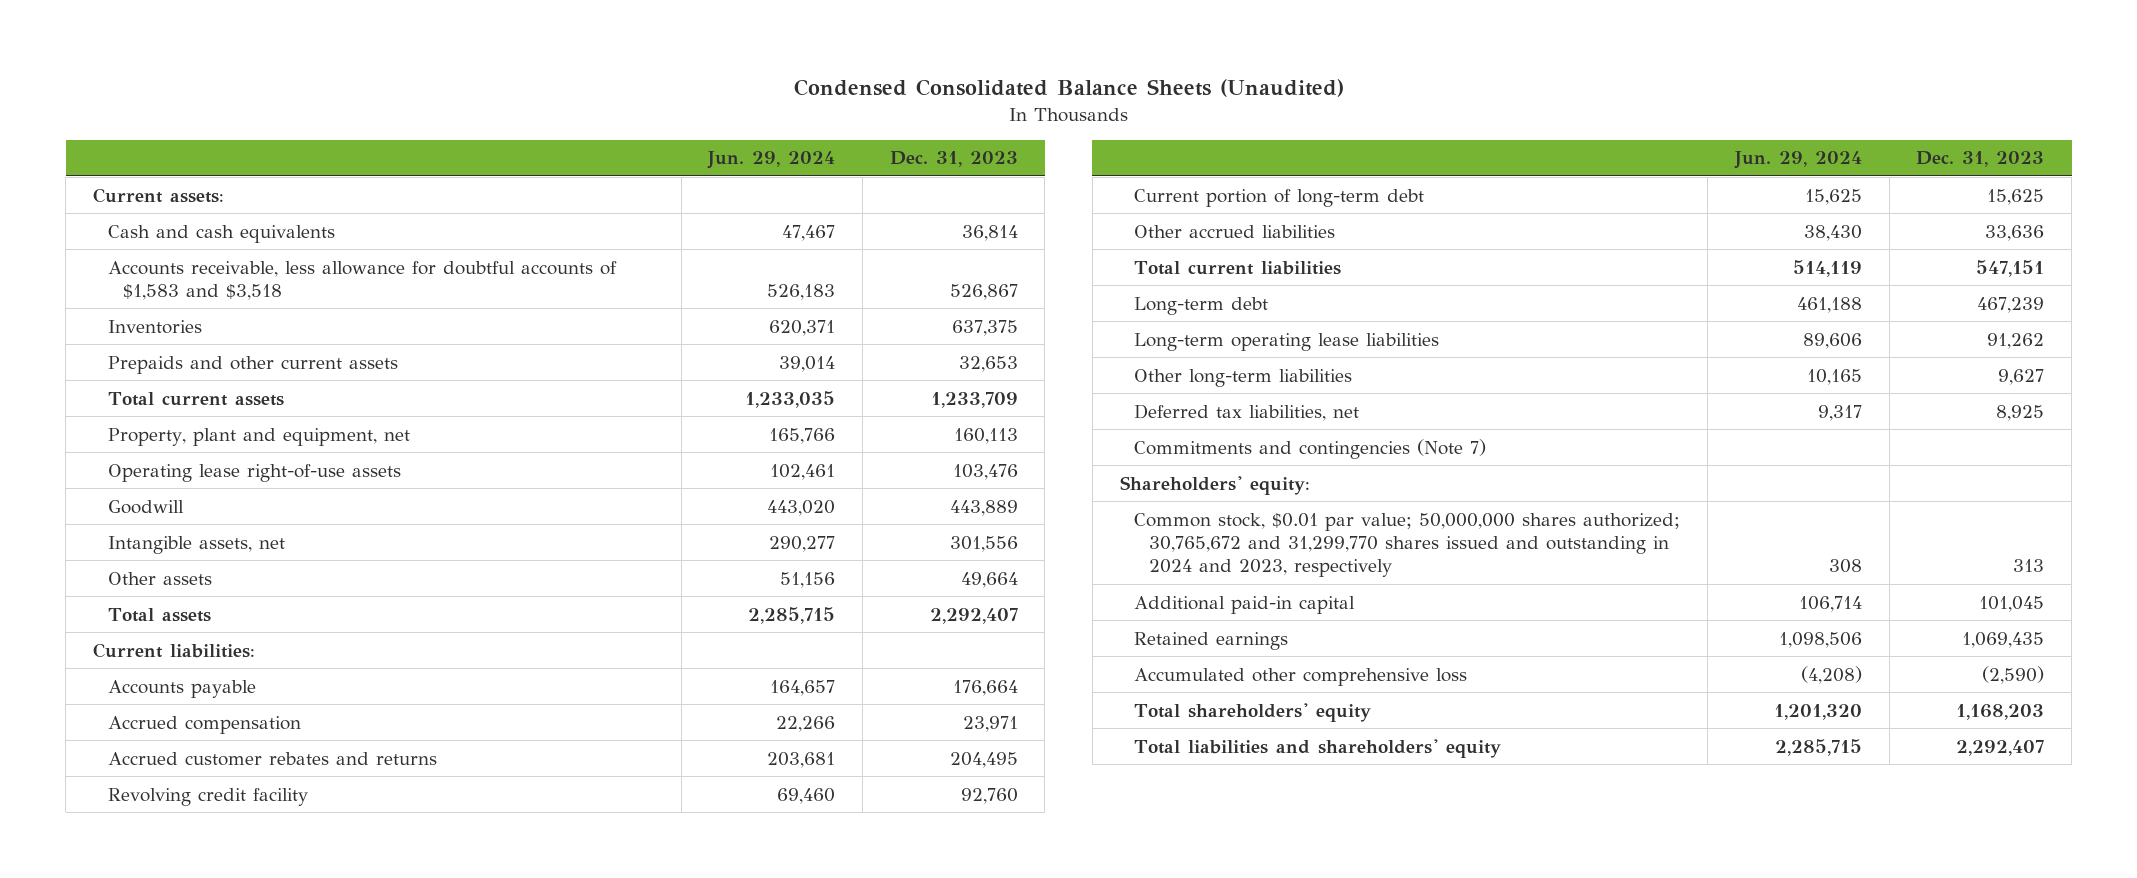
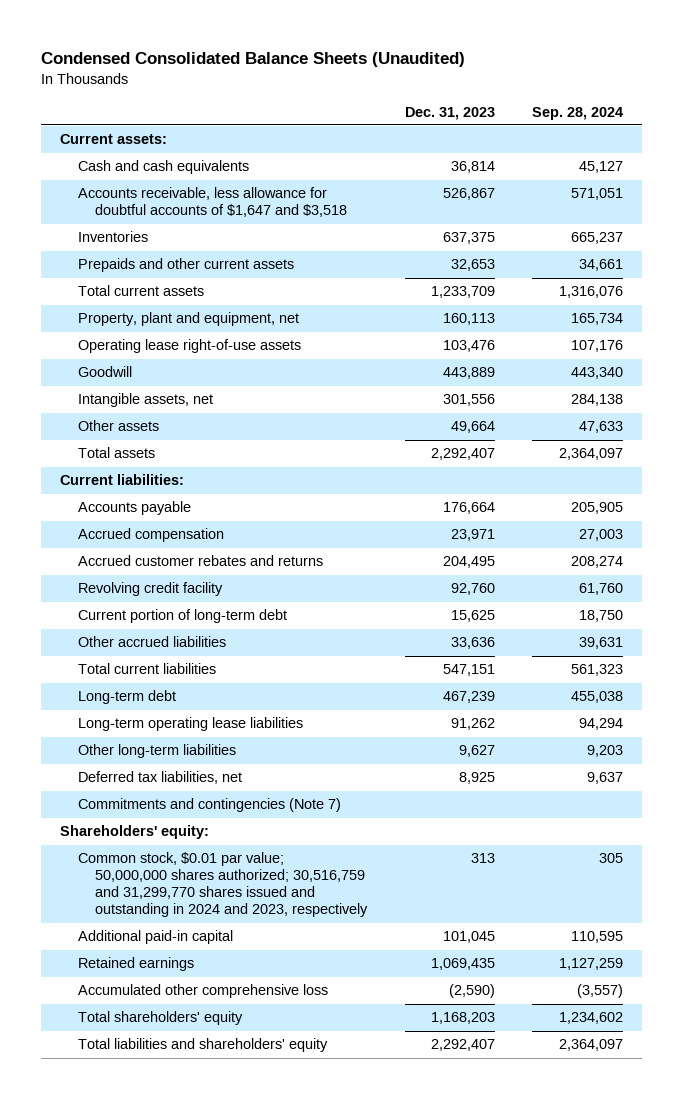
[707,151,836,170] Jun. 29, 2024 -> none
none -> [532,106,624,120] Sep. 28, 2024
[107,260,617,300] Accounts receivable, less allowance for doubtful accounts of $1,583 and $3,518 -> [77,187,348,218] Accounts receivable, less allowance for doubtful accounts of $1,647 and $3,518
[1134,512,1681,578] Common stock, $0.01 par value; 50,000,000 shares authorized; 30,765,672 and 31,299,770 shares issued and outstanding in 2024 and 2023, respectively -> [77,852,369,918] Common stock, $0.01 par value; 50,000,000 shares authorized; 30,516,759 and 31,299,770 shares issued and outstanding in 2024 and 2023, respectively

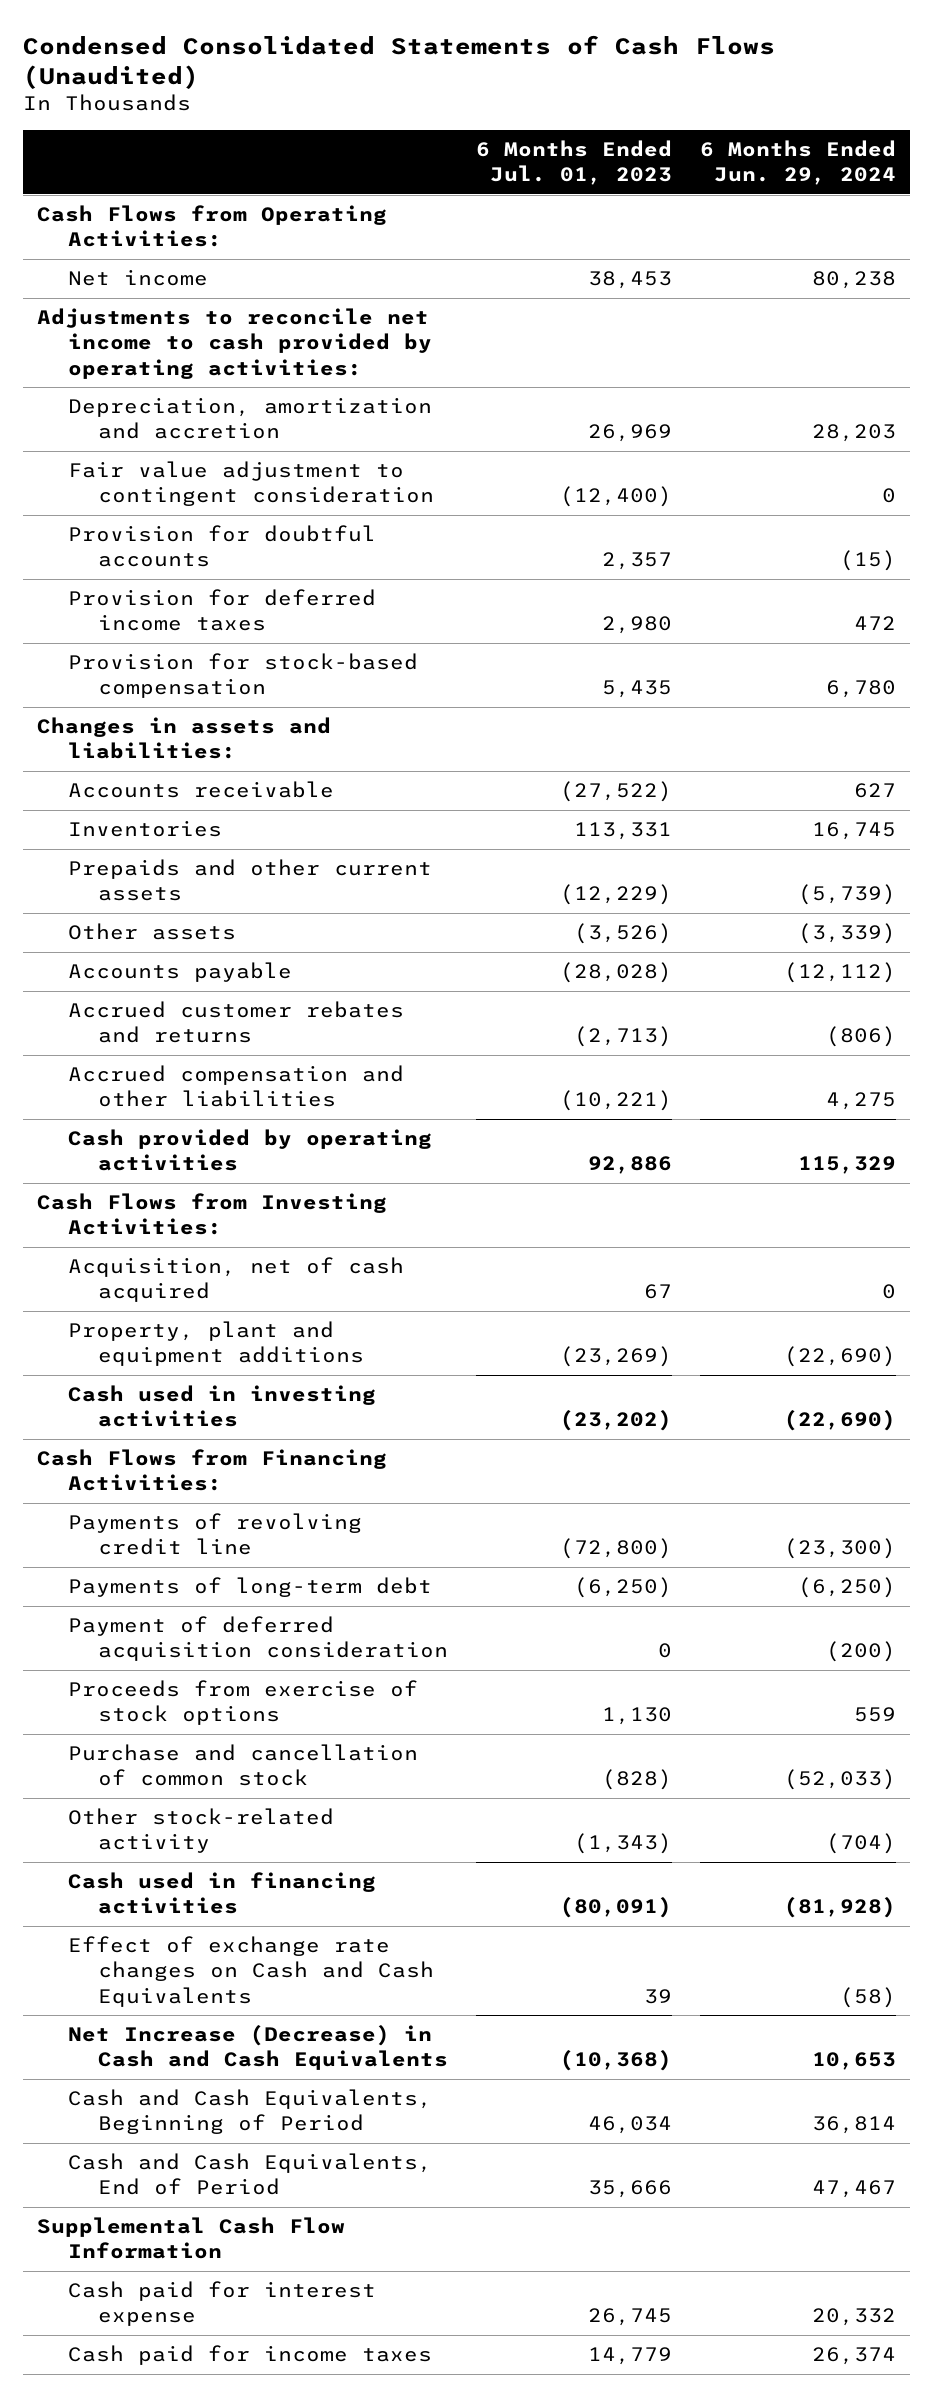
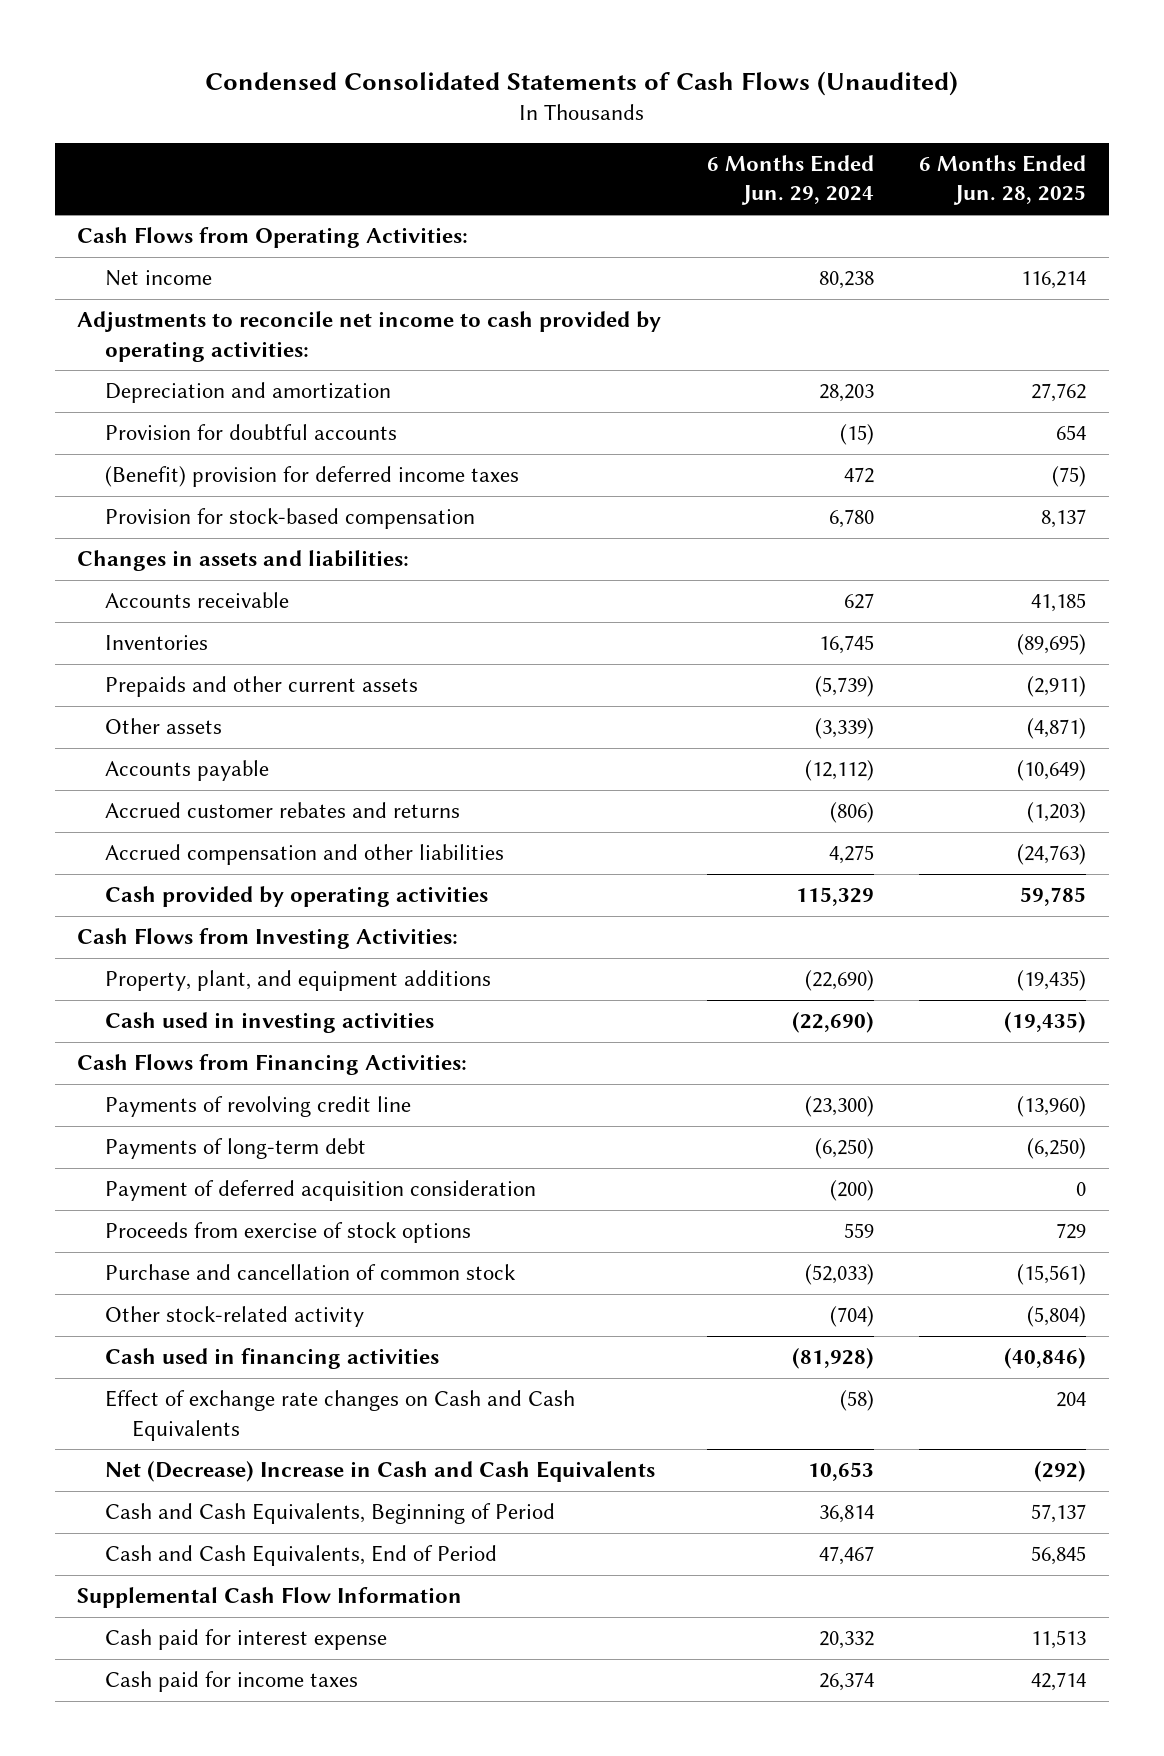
[475,139,672,186] 6 Months Ended Jul. 01, 2023 -> none
none -> [919,155,1087,206] 6 Months Ended Jun. 28, 2025
[67,461,435,507] Fair value adjustment to contingent consideration -> none
[67,397,432,440] Depreciation, amortization and accretion -> [104,382,391,404] Depreciation and amortization
[67,589,376,632] Provision for deferred income taxes -> [104,466,519,488] (Benefit) provision for deferred income taxes
[67,1257,404,1303] Acquisition, net of cash acquired -> none
[67,1321,365,1367] Property, plant and equipment additions -> [104,970,491,992] Property, plant, and equipment additions
[67,2025,449,2071] Net Increase (Decrease) in Cash and Cash Equivalents -> [104,1461,655,1483] Net (Decrease) Increase in Cash and Cash Equivalents

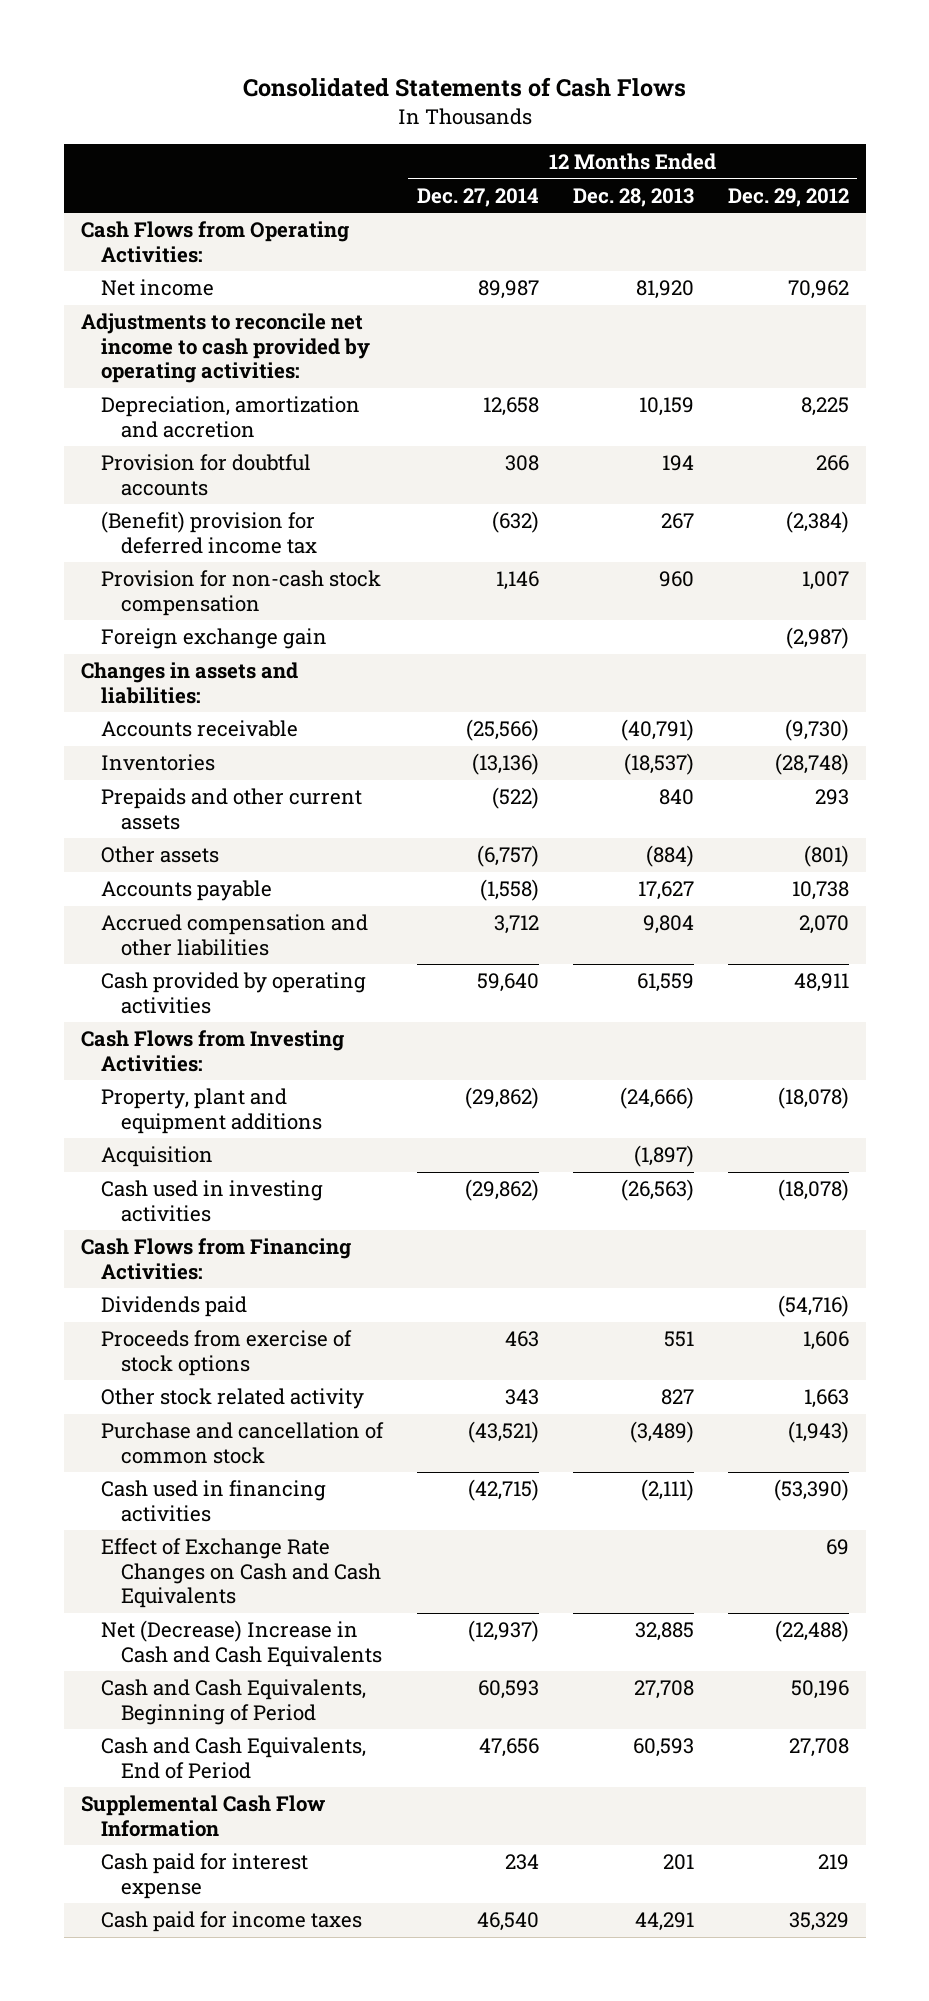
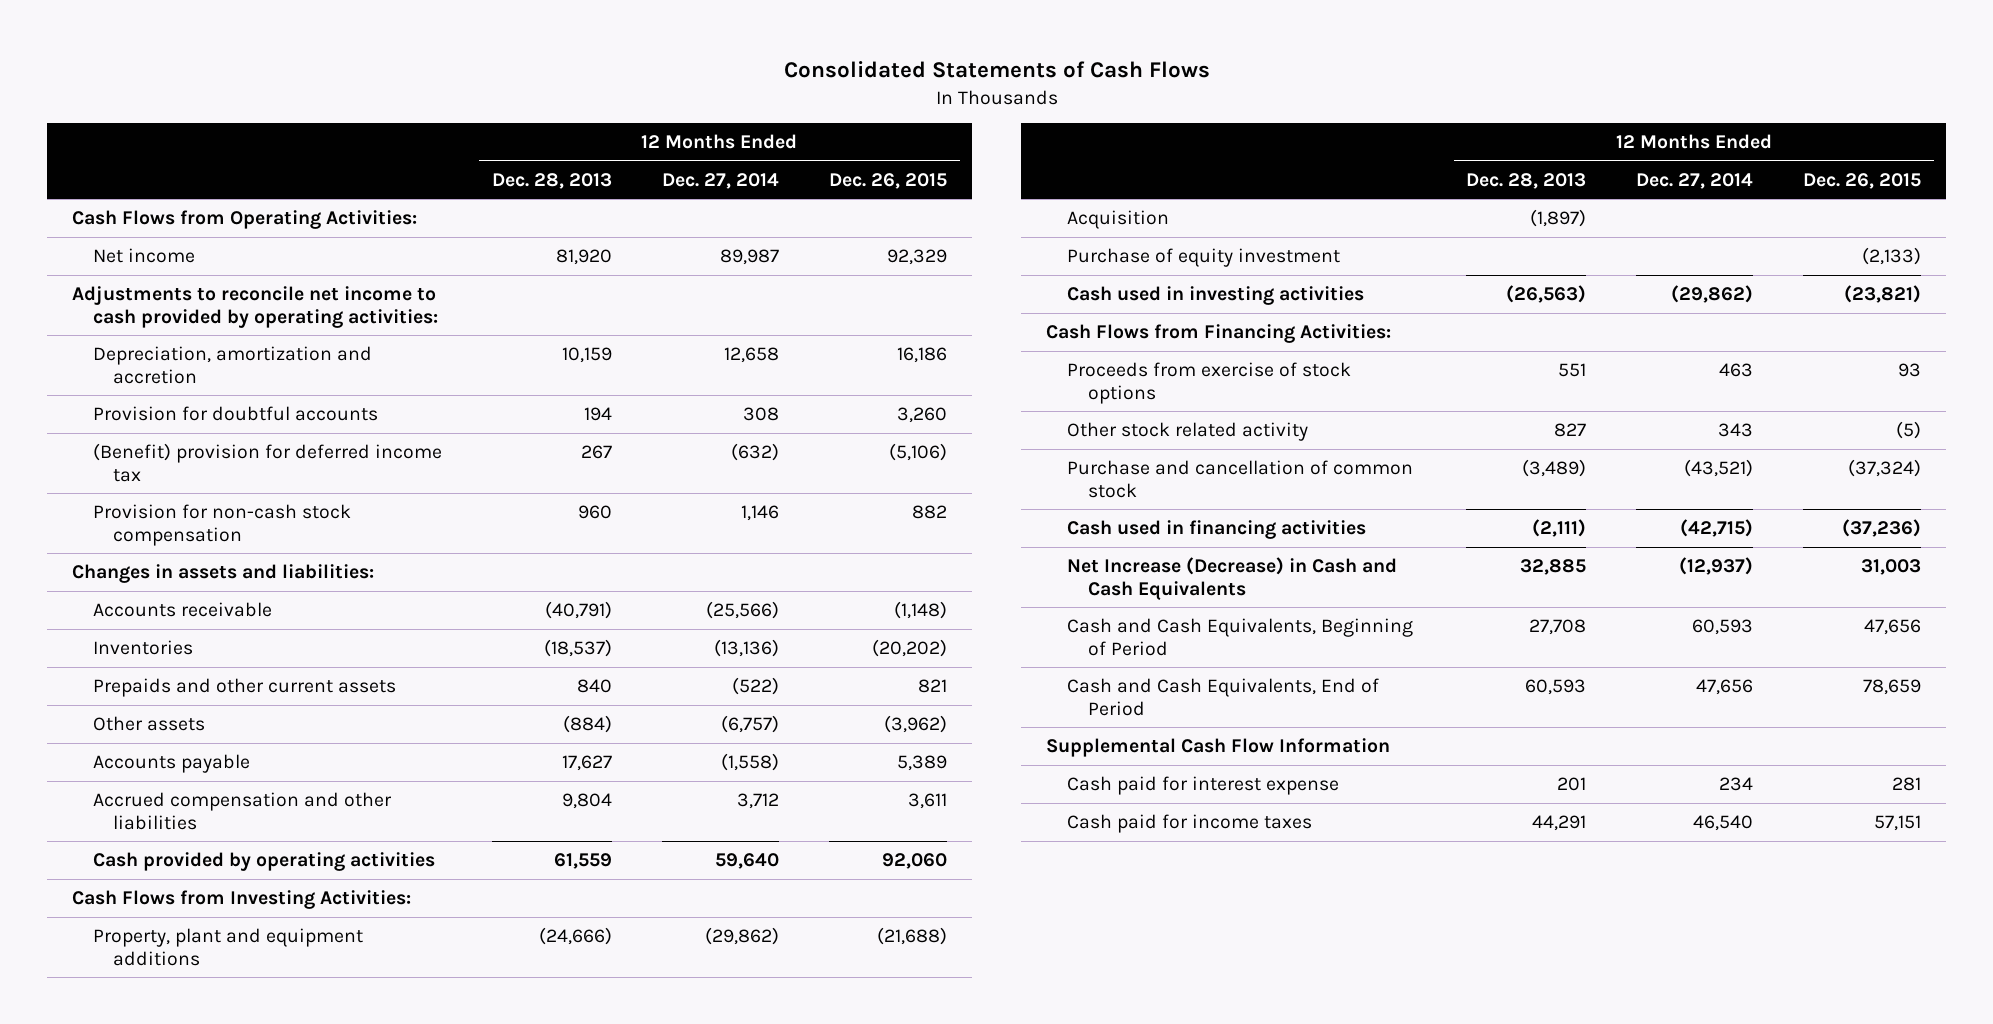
[727,187,849,207] Dec. 29, 2012 -> none
none -> [829,172,948,189] Dec. 26, 2015
[100,628,327,650] Foreign exchange gain -> none
none -> [1066,247,1340,267] Purchase of equity investment
[100,1296,247,1318] Dividends paid -> none
[100,1538,381,1609] Effect of Exchange Rate Changes on Cash and Cash Equivalents -> none
[100,1620,382,1667] Net (Decrease) Increase in Cash and Cash Equivalents -> [1066,556,1397,600] Net Increase (Decrease) in Cash and Cash Equivalents

